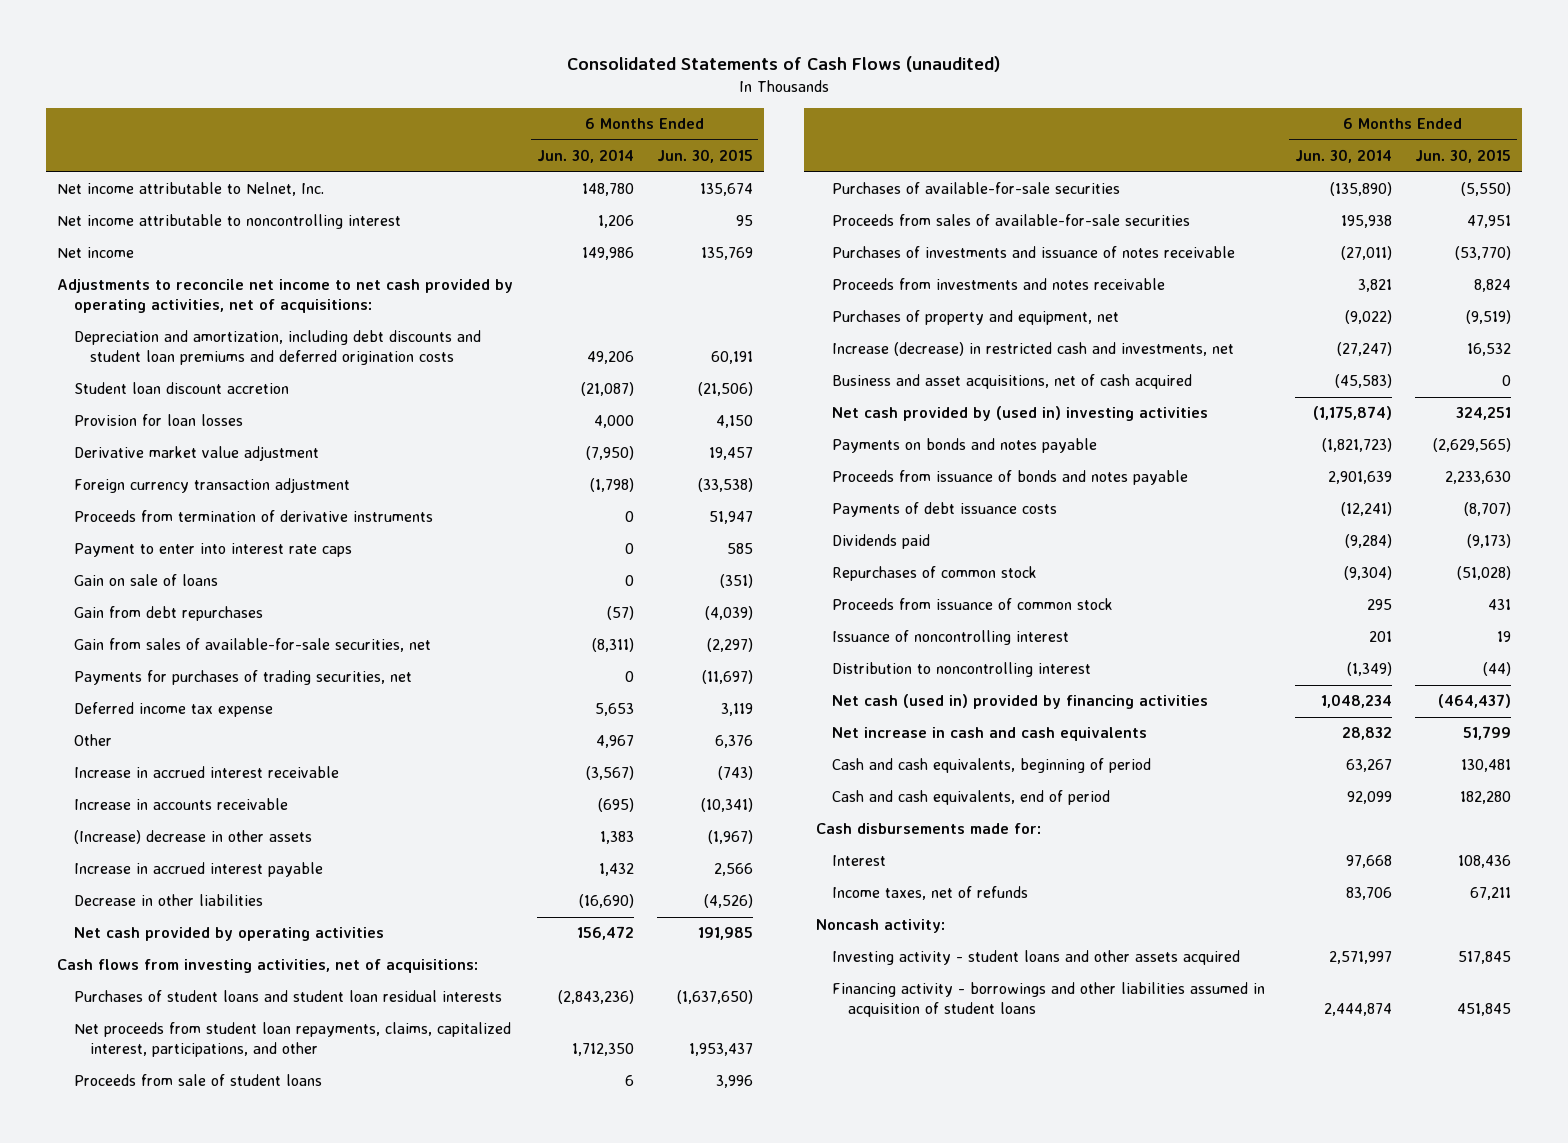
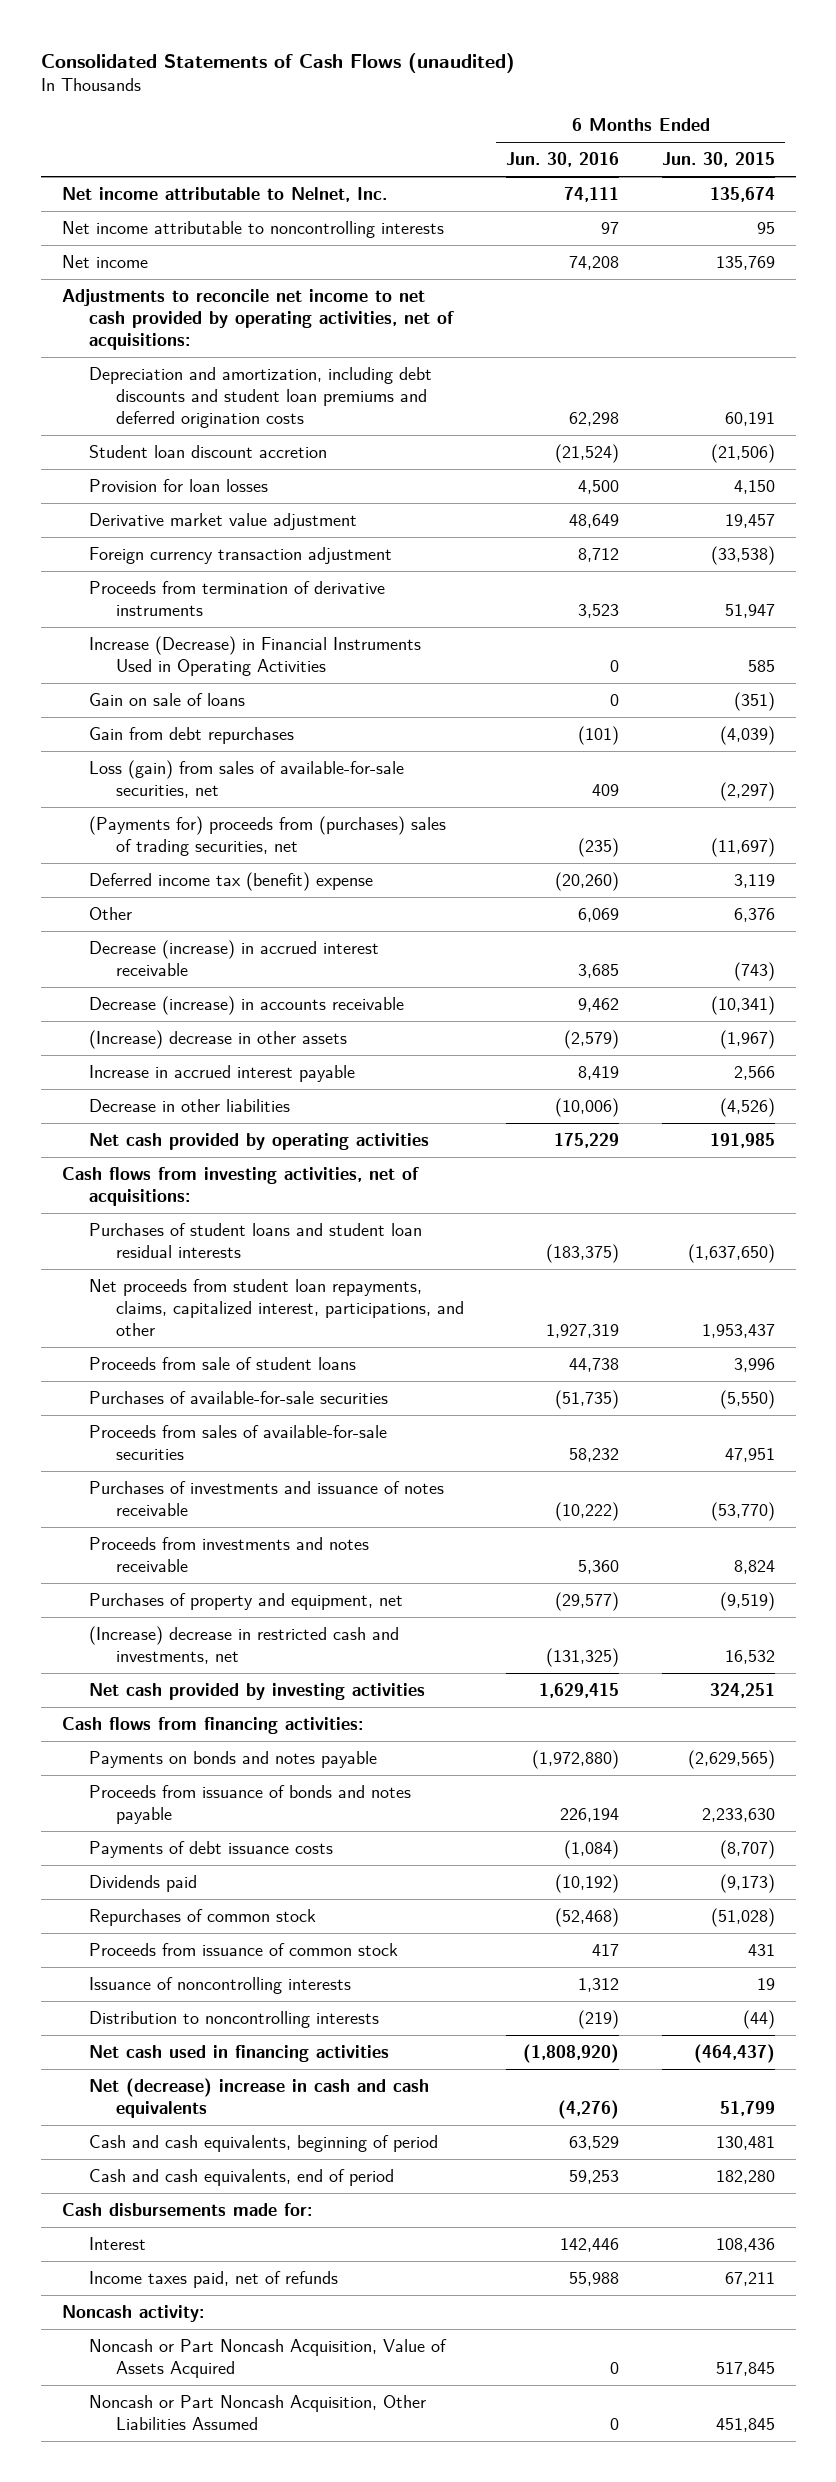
[536,149,634,164] Jun. 30, 2014 -> none
none -> [506,152,620,168] Jun. 30, 2016
[57,214,402,230] Net income attributable to noncontrolling interest -> [61,220,444,238] Net income attributable to noncontrolling interests
[73,543,352,558] Payment to enter into interest rate caps -> [88,635,421,676] Increase (Decrease) in Financial Instruments Used in Operating Activities
[73,638,431,653] Gain from sales of available-for-sale securities, net -> [88,759,404,798] Loss (gain) from sales of available-for-sale securities, net
[73,670,412,686] Payments for purchases of trading securities, net -> [88,815,446,856] (Payments for) proceeds from (purchases) sales of trading securities, net
[73,702,273,718] Deferred income tax expense -> [88,871,373,891] Deferred income tax (benefit) expense
[73,766,339,779] Increase in accrued interest receivable -> [88,939,379,976] Decrease (increase) in accrued interest receivable
[73,798,288,811] Increase in accounts receivable -> [88,995,404,1015] Decrease (increase) in accounts receivable
[832,374,1193,390] Business and asset acquisitions, net of cash acquired -> none
[832,342,1235,357] Increase (decrease) in restricted cash and investments, net -> [88,1625,399,1664] (Increase) decrease in restricted cash and investments, net
[832,406,1209,422] Net cash provided by (used in) investing activities -> [88,1682,425,1700] Net cash provided by investing activities
none -> [61,1716,363,1734] Cash flows from financing activities:
[832,630,1070,646] Issuance of noncontrolling interest -> [88,1976,351,1994] Issuance of noncontrolling interests
[832,662,1092,678] Distribution to noncontrolling interest -> [88,2010,379,2028] Distribution to noncontrolling interests
[832,694,1209,710] Net cash (used in) provided by financing activities -> [88,2044,389,2062] Net cash used in financing activities
[832,727,1148,742] Net increase in cash and cash equivalents -> [88,2077,429,2118] Net (decrease) increase in cash and cash equivalents
[832,886,1029,901] Income taxes, net of refunds -> [88,2270,338,2288] Income taxes paid, net of refunds
[832,950,1241,966] Investing activity - student loans and other assets acquired -> [88,2338,447,2378] Noncash or Part Noncash Acquisition, Value of Assets Acquired
[832,982,1266,1018] Financing activity - borrowings and other liabilities assumed in acquisition of student loans -> [88,2394,426,2430] Noncash or Part Noncash Acquisition, Other Liabilities Assumed

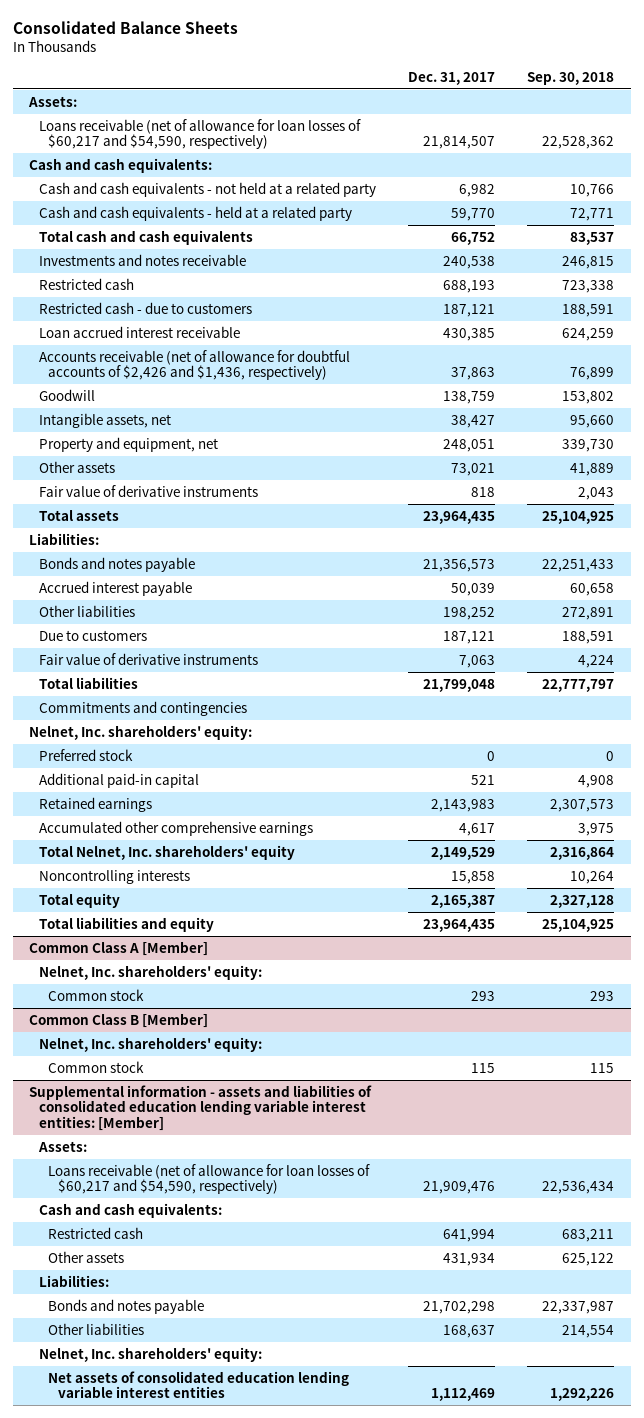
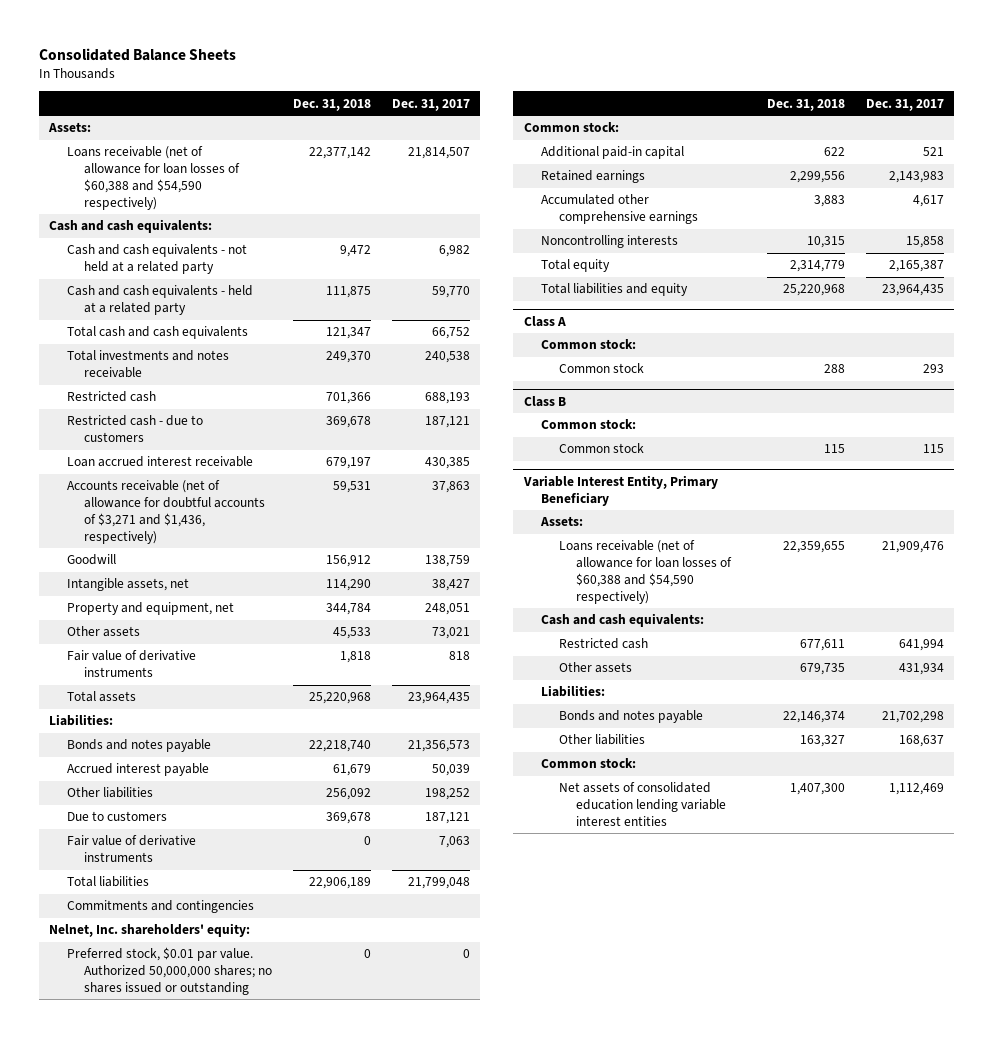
[527,71,615,85] Sep. 30, 2018 -> none
none -> [292,98,371,111] Dec. 31, 2018
[38,118,361,150] Loans receivable (net of allowance for loan losses of $60,217 and $54,590, respectively) -> [66,146,241,210] Loans receivable (net of allowance for loan losses of $60,388 and $54,590 respectively)
[38,253,246,266] Investments and notes receivable -> [66,350,229,379] Total investments and notes receivable
[38,349,350,381] Accounts receivable (net of allowance for doubtful accounts of $2,426 and $1,436, respectively) -> [66,480,266,544] Accounts receivable (net of allowance for doubtful accounts of $3,271 and $1,436, respectively)
[38,748,133,761] Preferred stock -> [66,947,273,995] Preferred stock, $0.01 par value. Authorized 50,000,000 shares; no shares issued or outstanding
none -> [523,122,619,133] Common stock:
[38,844,295,860] Total Nelnet, Inc. shareholders' equity -> none
[38,964,262,980] Nelnet, Inc. shareholders' equity: -> none
[29,940,209,956] Common Class A [Member] -> [523,315,566,327] Class A
none -> [541,339,637,350] Common stock:
[38,1036,262,1052] Nelnet, Inc. shareholders' equity: -> none
[29,1012,209,1028] Common Class B [Member] -> [523,395,566,407] Class B
none -> [541,419,637,430] Common stock:
[29,1084,373,1132] Supplemental information - assets and liabilities of consolidated education lending variable interest entities: [Member] -> [522,474,718,506] Variable Interest Entity, Primary Beneficiary
[48,1163,371,1195] Loans receivable (net of allowance for loan losses of $60,217 and $54,590, respectively) -> [558,540,733,604] Loans receivable (net of allowance for loan losses of $60,388 and $54,590 respectively)
[38,1346,262,1362] Nelnet, Inc. shareholders' equity: -> none
none -> [541,758,637,769] Common stock:

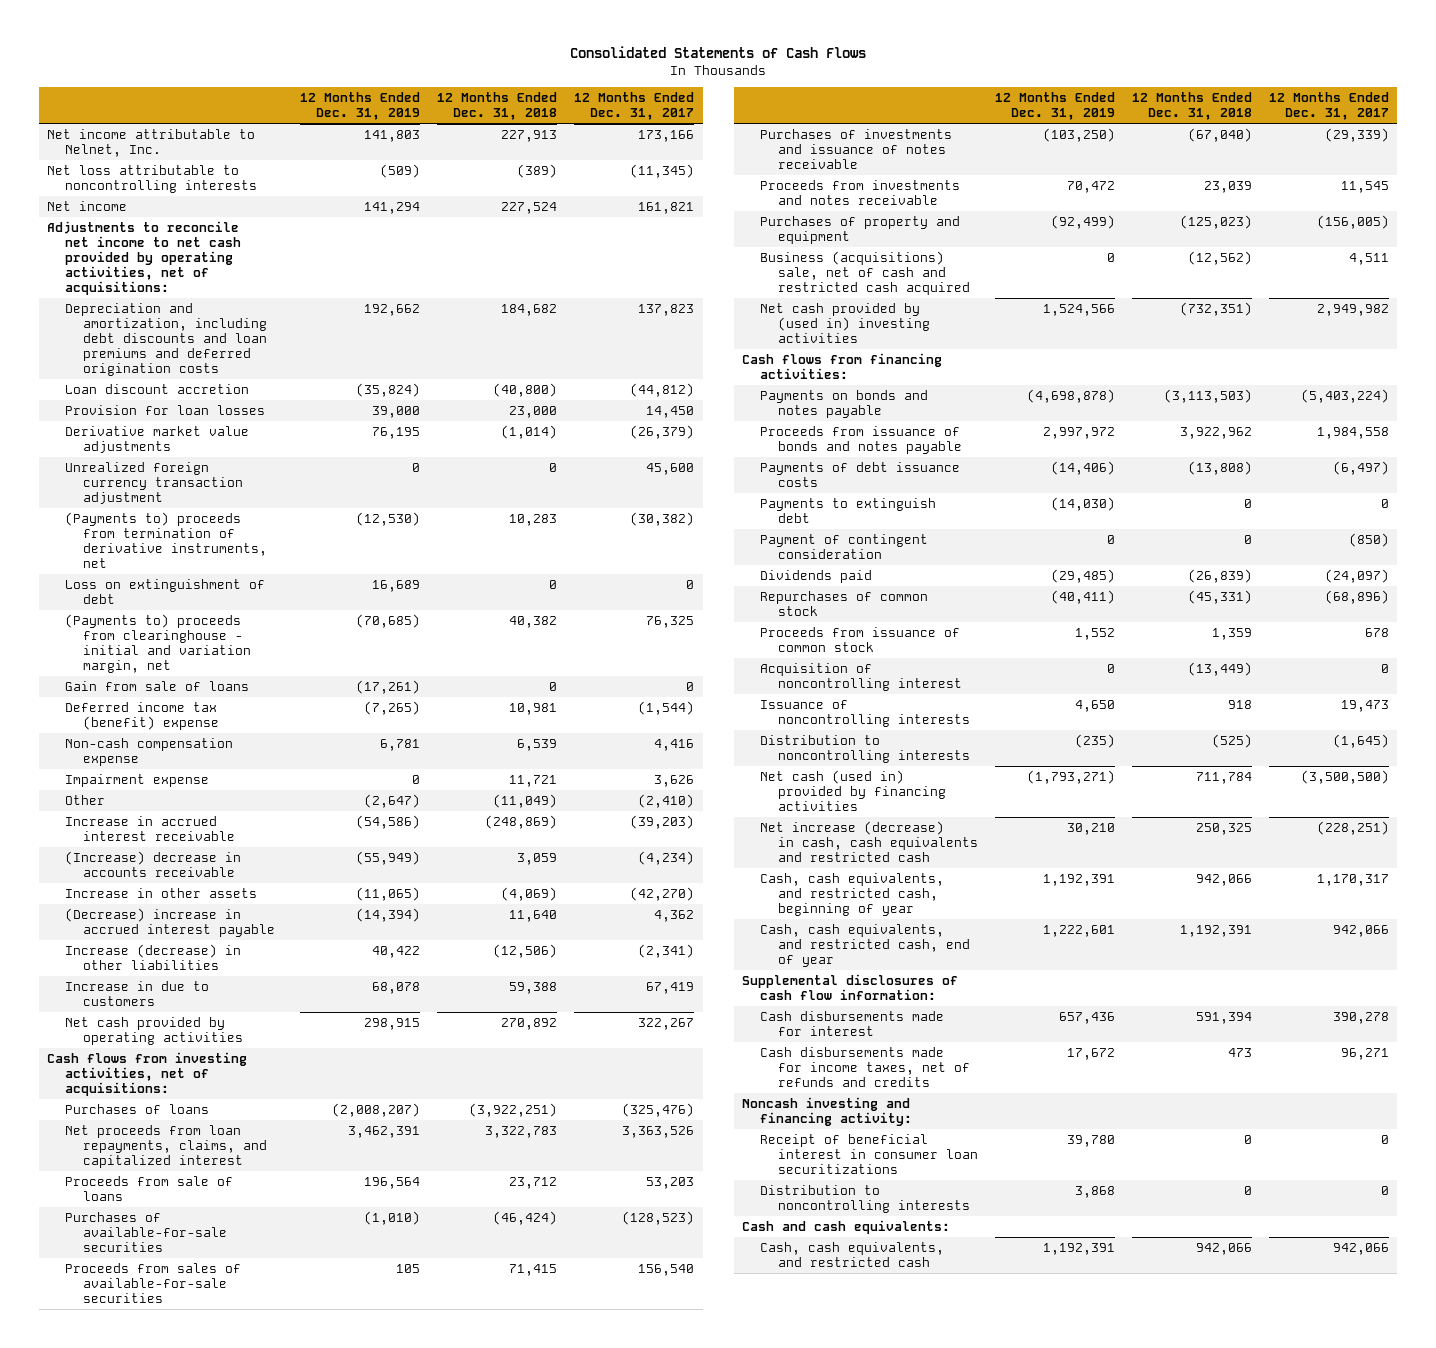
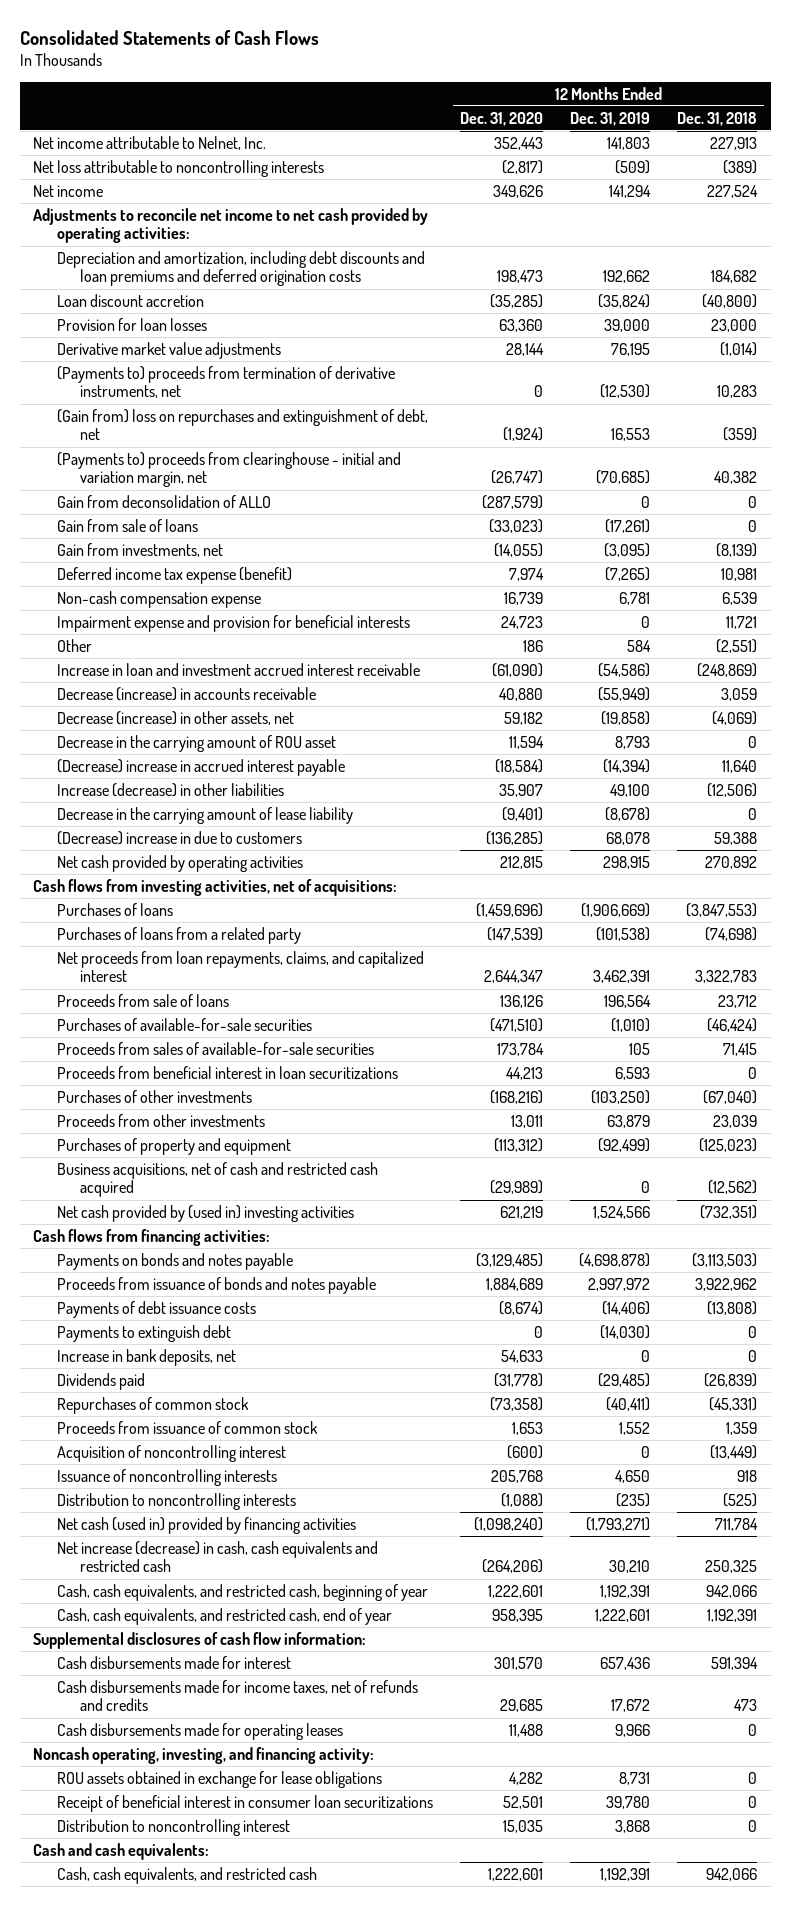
[574,91,695,121] 12 Months Ended Dec. 31, 2017 -> none
none -> [459,111,543,126] Dec. 31, 2020
[47,220,242,296] Adjustments to reconcile net income to net cash provided by operating activities, net of acquisitions: -> [33,207,429,244] Adjustments to reconcile net income to net cash provided by operating activities:
[65,461,244,505] Unrealized foreign currency transaction adjustment -> none
[65,578,266,604] Loss on extinguishment of debt -> [56,408,428,441] (Gain from) loss on repurchases and extinguishment of debt, net
[372,579,421,592] 16,689 -> [611,428,651,442] 16,553
[549,579,558,589] 0 -> [723,427,758,442] (359)
none -> [56,494,271,508] Gain from deconsolidation of ALLO
none -> [56,542,223,557] Gain from investments, net
[65,701,220,730] Deferred income tax (benefit) expense -> [56,566,292,584] Deferred income tax expense (benefit)
[65,773,210,787] Impairment expense -> [56,614,410,632] Impairment expense and provision for beneficial interests
[364,793,421,808] (2,647) -> [627,639,652,652] 584
[493,793,558,808] (11,049) -> [716,638,758,653] (2,551)
[65,815,236,841] Increase in accrued interest receivable -> [56,662,420,676] Increase in loan and investment accrued interest receivable
[65,850,242,877] (Increase) decrease in accounts receivable -> [56,686,316,701] Decrease (increase) in accounts receivable
[65,887,258,898] Increase in other assets -> [56,710,294,725] Decrease (increase) in other assets, net
[356,886,421,901] (11,065) -> [601,710,651,725] (19,858)
none -> [56,734,336,752] Decrease in the carrying amount of ROU asset
[372,945,421,958] 40,422 -> [610,783,651,797] 49,100
none -> [56,806,353,824] Decrease in the carrying amount of lease liability
[65,980,210,1006] Increase in due to customers -> [56,830,302,845] (Decrease) increase in due to customers
[332,1102,421,1117] (2,008,207) -> [581,902,651,917] (1,906,669)
[469,1102,558,1117] (3,922,251) -> [686,902,758,917] (3,847,553)
none -> [56,926,301,944] Purchases of loans from a related party
none -> [56,1065,398,1079] Proceeds from beneficial interest in loan securitizations
[760,128,953,170] Purchases of investments and issuance of notes receivable -> [56,1089,252,1103] Purchases of other investments
[760,179,961,205] Proceeds from investments and notes receivable -> [56,1113,265,1127] Proceeds from other investments
[1066,180,1115,193] 70,472 -> [607,1114,651,1128] 63,879
[760,250,971,296] Business (acquisitions) sale, net of cash and restricted cash acquired -> [56,1161,378,1198] Business acquisitions, net of cash and restricted cash acquired
[760,533,929,559] Payment of contingent consideration -> none
none -> [56,1348,236,1366] Increase in bank deposits, net
none -> [56,1722,343,1740] Cash disbursements made for operating leases
[742,1096,913,1126] Noncash investing and financing activity: -> [33,1746,375,1764] Noncash operating, investing, and financing activity:
none -> [56,1770,382,1788] ROU assets obtained in exchange for lease obligations
[760,1184,971,1213] Distribution to noncontrolling interests -> [56,1818,290,1836] Distribution to noncontrolling interest

